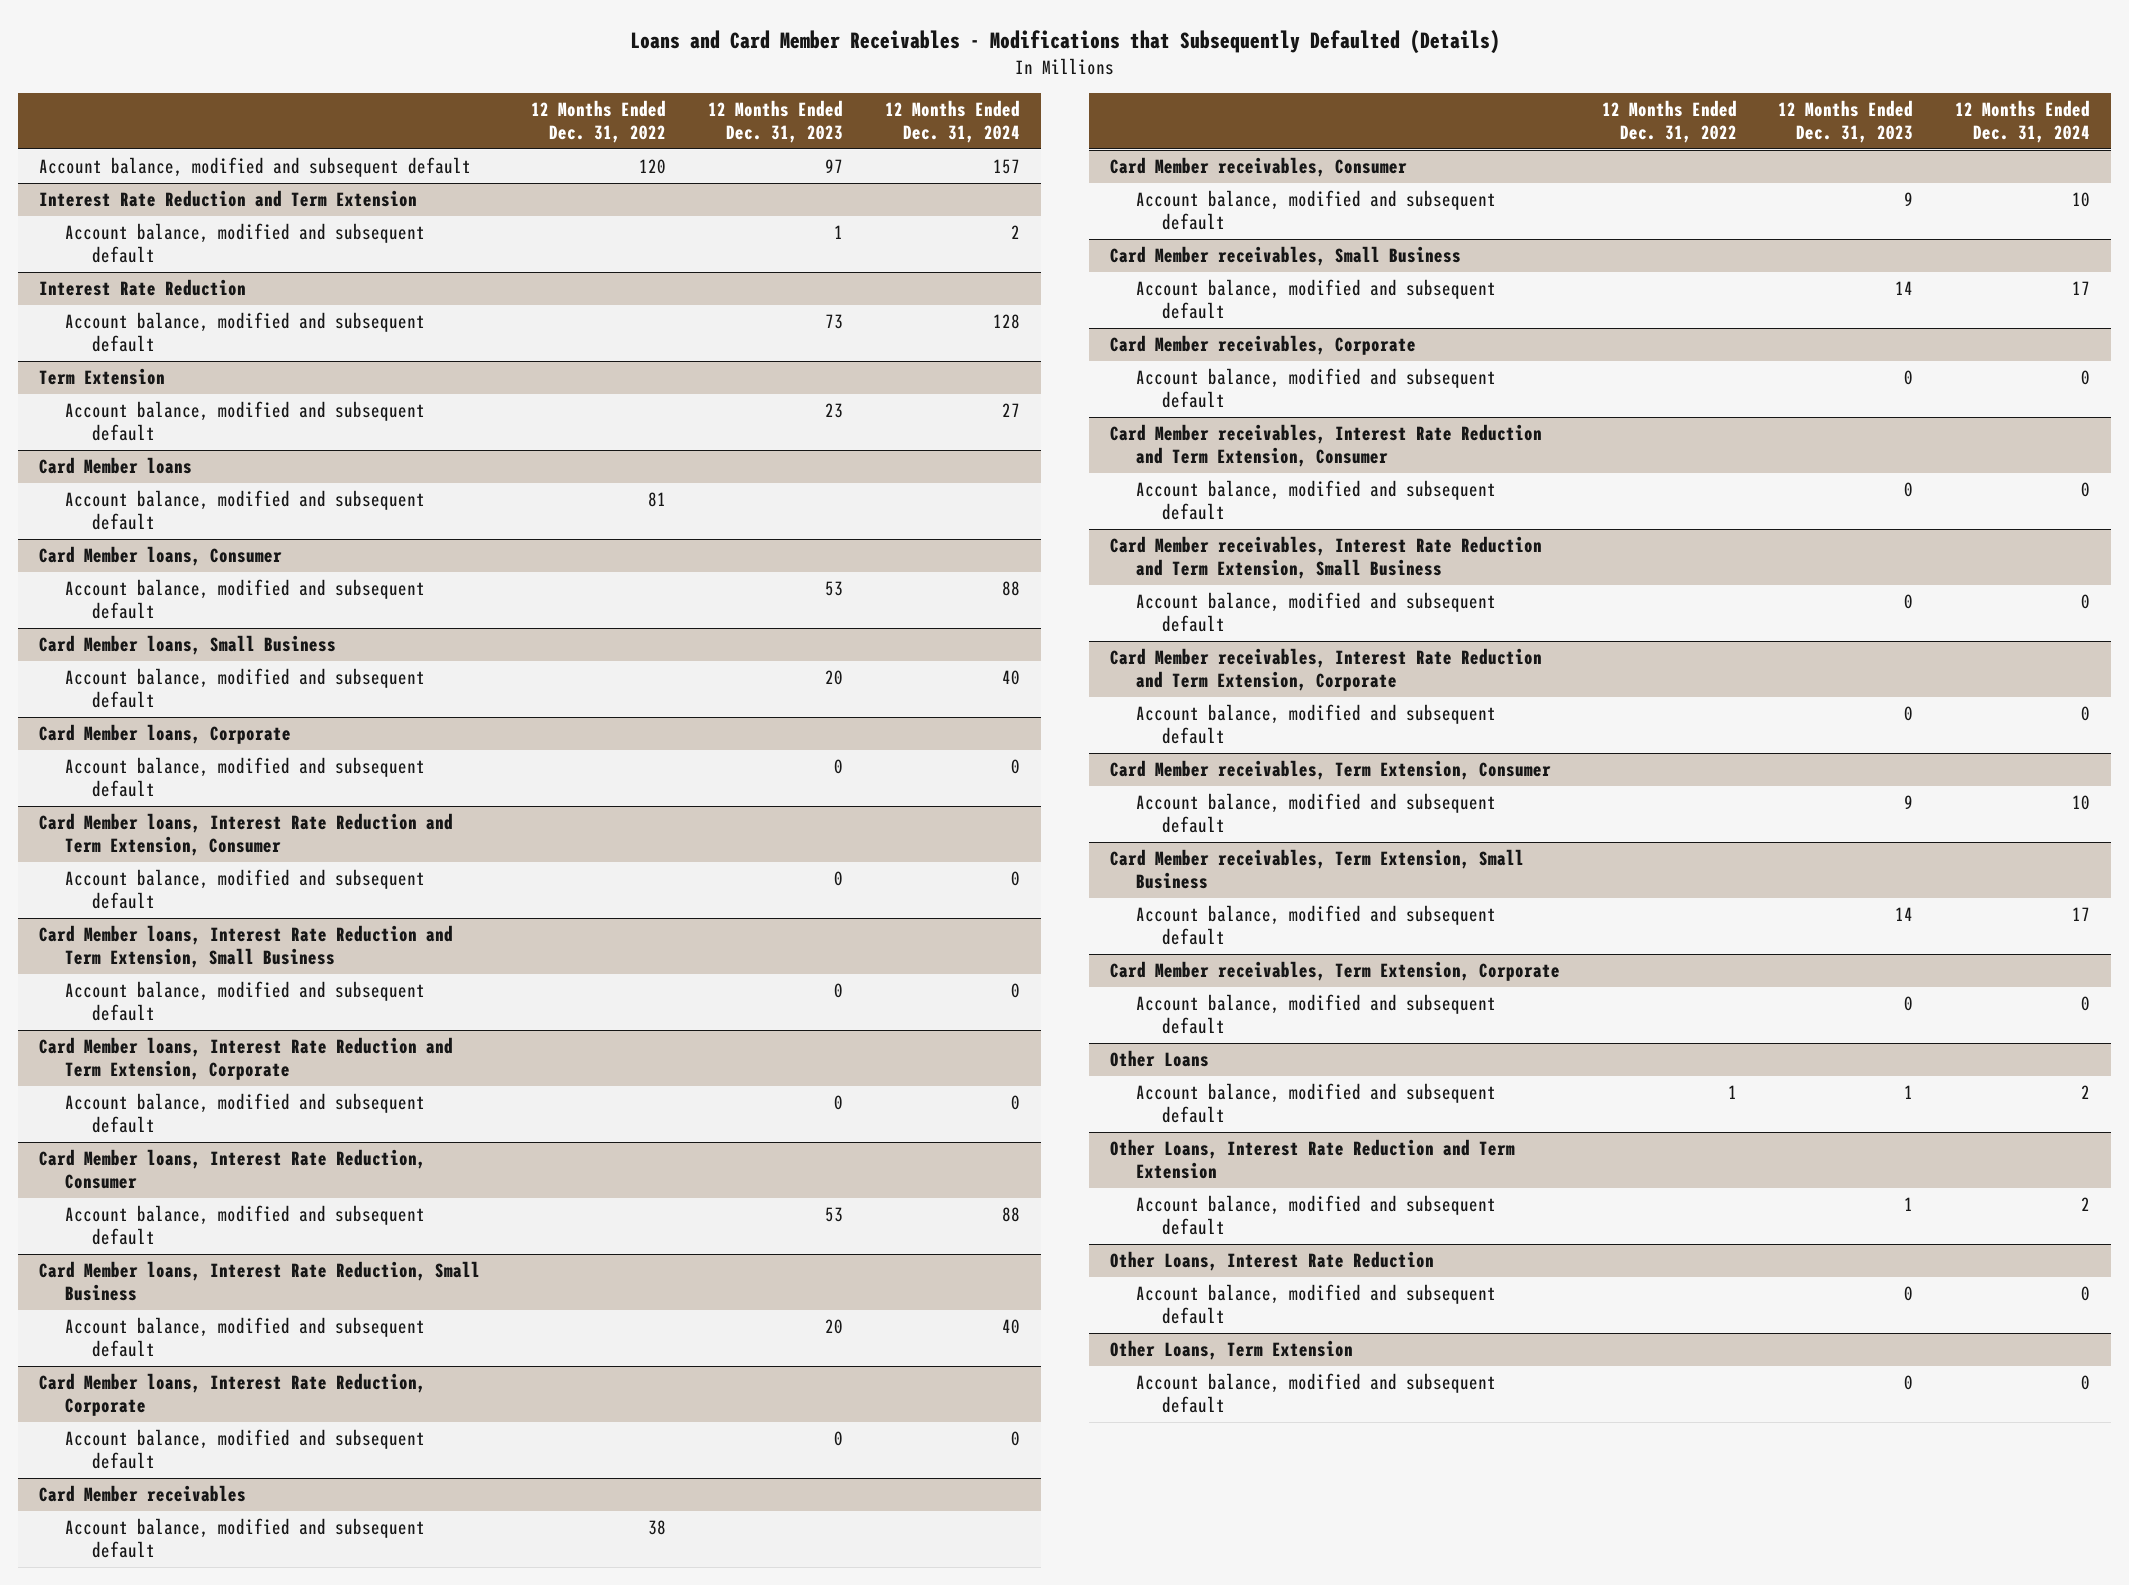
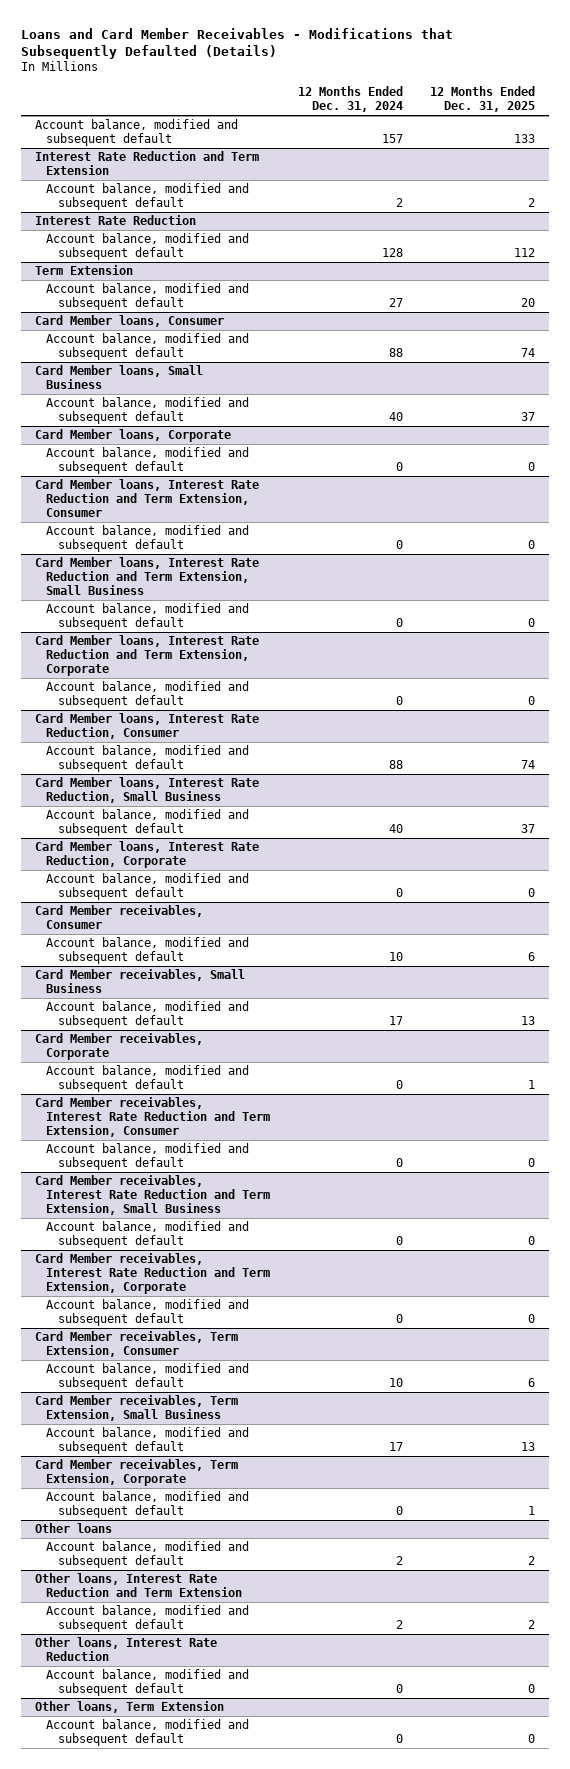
[530,100,666,143] 12 Months Ended Dec. 31, 2022 -> none
[707,100,843,143] 12 Months Ended Dec. 31, 2023 -> none
none -> [430,86,536,112] 12 Months Ended Dec. 31, 2025
[39,457,193,475] Card Member loans -> none
[65,490,426,531] Account balance, modified and subsequent default -> none
[39,1485,247,1503] Card Member receivables -> none
[65,1518,426,1559] Account balance, modified and subsequent default -> none
[1109,1050,1209,1068] Other Loans -> [34,1523,112,1534] Other loans
[1109,1139,1515,1180] Other Loans, Interest Rate Reduction and Term Extension -> [34,1573,243,1598] Other loans, Interest Rate Reduction and Term Extension
[1109,1251,1434,1272] Other Loans, Interest Rate Reduction -> [34,1637,217,1662] Other loans, Interest Rate Reduction
[1109,1340,1353,1361] Other Loans, Term Extension -> [34,1701,224,1714] Other loans, Term Extension

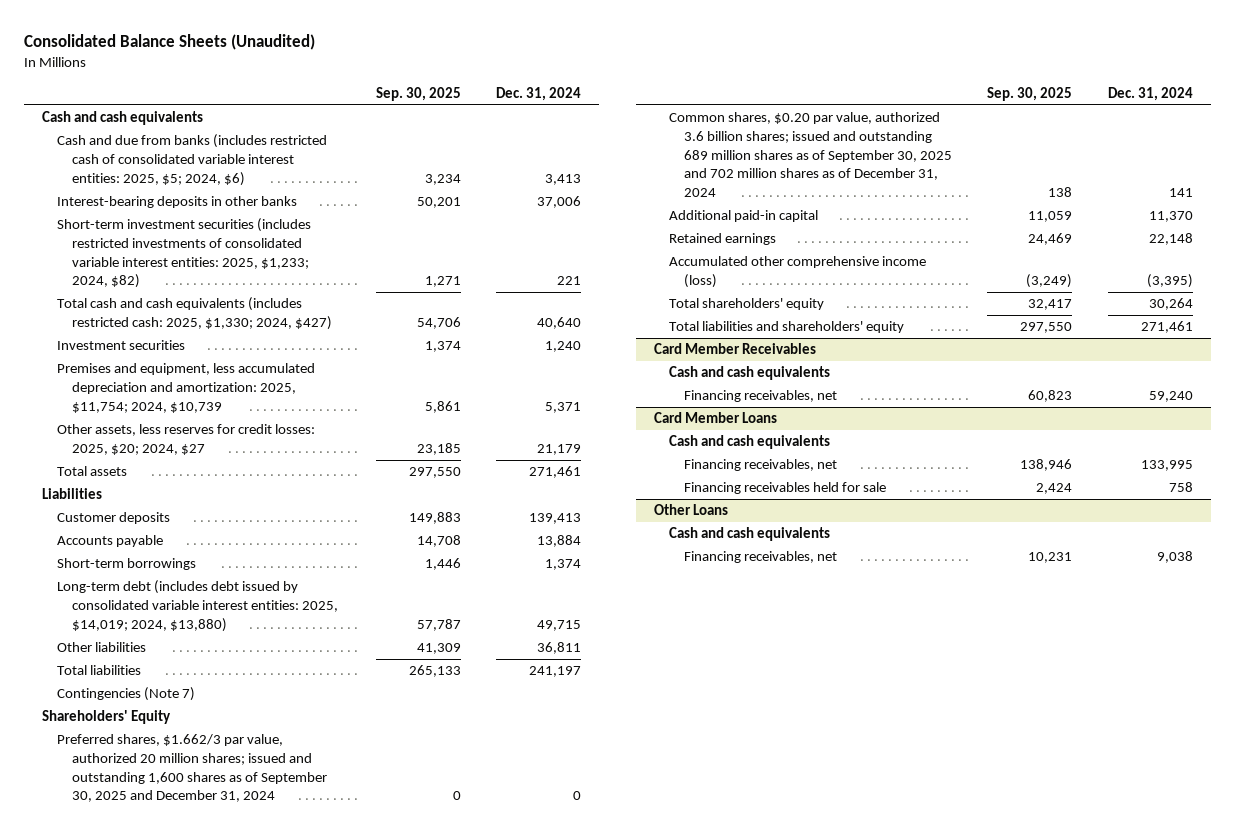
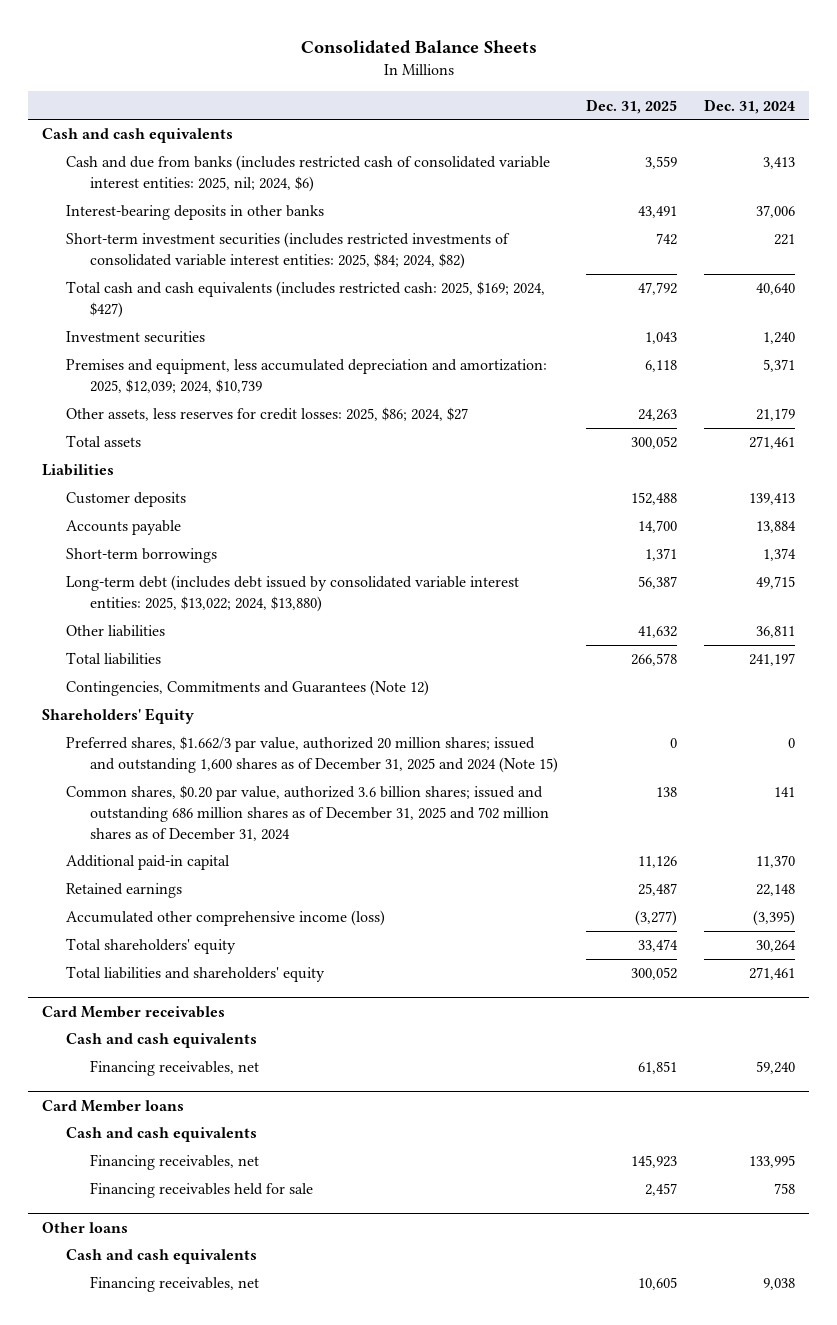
[24,33,316,50] Consolidated Balance Sheets (Unaudited) -> [300,40,537,55] Consolidated Balance Sheets
[375,86,461,101] Sep. 30, 2025 -> none
none -> [585,98,677,114] Dec. 31, 2025
[57,134,328,186] Cash and due from banks (includes restricted cash of consolidated variable interest entities: 2025, $5; 2024, $6) -> [66,155,551,192] Cash and due from banks (includes restricted cash of consolidated variable interest entities: 2025, nil; 2024, $6)
[57,218,312,289] Short-term investment securities (includes restricted investments of consolidated variable interest entities: 2025, $1,233; 2024, $82) -> [66,232,511,269] Short-term investment securities (includes restricted investments of consolidated variable interest entities: 2025, $84; 2024, $82)
[57,297,333,331] Total cash and cash equivalents (includes restricted cash: 2025, $1,330; 2024, $427) -> [66,281,546,318] Total cash and cash equivalents (includes restricted cash: 2025, $169; 2024, $427)
[57,363,316,413] Premises and equipment, less accumulated depreciation and amortization: 2025, $11,754; 2024, $10,739 -> [66,359,548,393] Premises and equipment, less accumulated depreciation and amortization: 2025, $12,039; 2024, $10,739
[57,424,316,456] Other assets, less reserves for credit losses: 2025, $20; 2024, $27 -> [66,407,469,422] Other assets, less reserves for credit losses: 2025, $86; 2024, $27
[57,580,339,632] Long-term debt (includes debt issued by consolidated variable interest entities: 2025, $14,019; 2024, $13,880) -> [66,575,520,612] Long-term debt (includes debt issued by consolidated variable interest entities: 2025, $13,022; 2024, $13,880)
[57,687,196,702] Contingencies (Note 7) -> [66,680,430,697] Contingencies, Commitments and Guarantees (Note 12)
[57,734,328,803] Preferred shares, $1.662/3 par value, authorized 20 million shares; issued and outstanding 1,600 shares as of September 30, 2025 and December 31, 2024 -> [66,736,559,773] Preferred shares, $1.662/3 par value, authorized 20 million shares; issued and outstanding 1,600 shares as of December 31, 2025 and 2024 (Note 15)
[668,112,952,198] Common shares, $0.20 par value, authorized 3.6 billion shares; issued and outstanding 689 million shares as of September 30, 2025 and 702 million shares as of December 31, 2024 -> [66,785,550,841] Common shares, $0.20 par value, authorized 3.6 billion shares; issued and outstanding 686 million shares as of December 31, 2025 and 702 million shares as of December 31, 2024
[653,343,816,355] Card Member Receivables -> [41,1005,225,1018] Card Member receivables
[653,412,777,424] Card Member Loans -> [41,1099,184,1112] Card Member loans
[653,504,728,516] Other Loans -> [41,1221,128,1233] Other loans

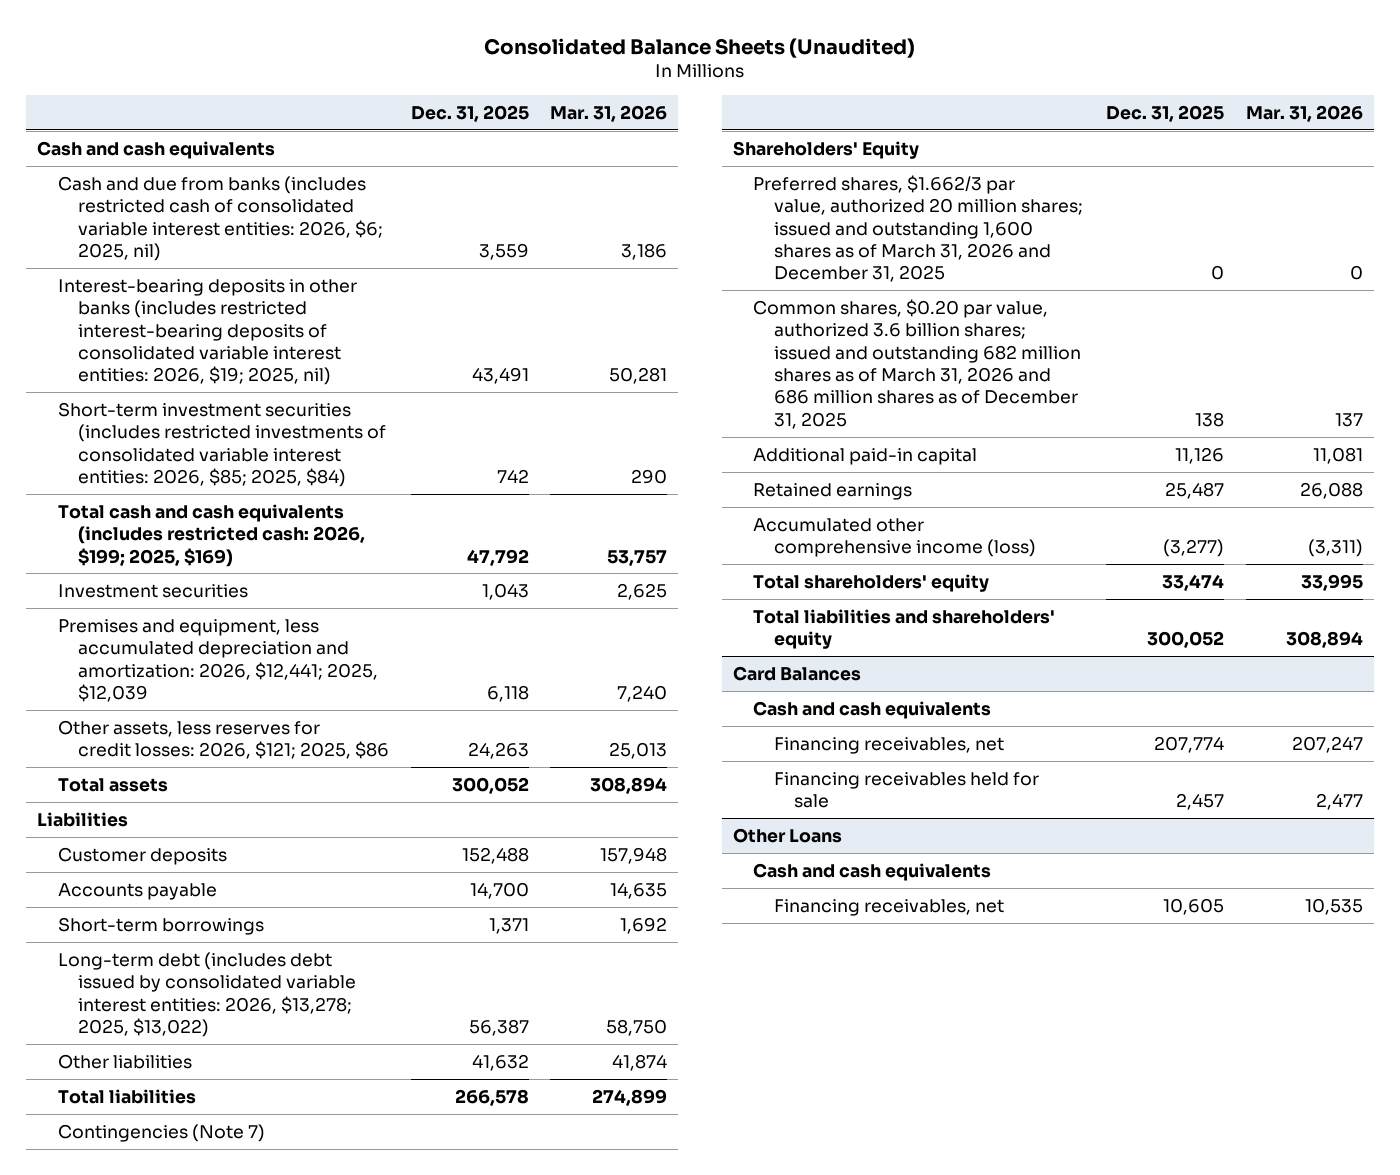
[300,40,537,55] Consolidated Balance Sheets -> [483,37,915,58] Consolidated Balance Sheets (Unaudited)
[704,98,796,114] Dec. 31, 2024 -> none
none -> [550,104,668,122] Mar. 31, 2026
[66,155,551,192] Cash and due from banks (includes restricted cash of consolidated variable interest entities: 2025, nil; 2024, $6) -> [57,175,383,261] Cash and due from banks (includes restricted cash of consolidated variable interest entities: 2026, $6; 2025, nil)
[66,205,325,221] Interest-bearing deposits in other banks -> [57,278,357,386] Interest-bearing deposits in other banks (includes restricted interest-bearing deposits of consolidated variable interest entities: 2026, $19; 2025, nil)
[66,232,511,269] Short-term investment securities (includes restricted investments of consolidated variable interest entities: 2025, $84; 2024, $82) -> [57,401,386,487] Short-term investment securities (includes restricted investments of consolidated variable interest entities: 2026, $85; 2025, $84)
[66,281,546,318] Total cash and cash equivalents (includes restricted cash: 2025, $169; 2024, $427) -> [57,503,365,567] Total cash and cash equivalents (includes restricted cash: 2026, $199; 2025, $169)
[66,359,548,393] Premises and equipment, less accumulated depreciation and amortization: 2025, $12,039; 2024, $10,739 -> [57,618,378,702] Premises and equipment, less accumulated depreciation and amortization: 2026, $12,441; 2025, $12,039
[66,407,469,422] Other assets, less reserves for credit losses: 2025, $86; 2024, $27 -> [57,719,389,760] Other assets, less reserves for credit losses: 2026, $121; 2025, $86
[66,575,520,612] Long-term debt (includes debt issued by consolidated variable interest entities: 2025, $13,022; 2024, $13,880) -> [57,951,356,1037] Long-term debt (includes debt issued by consolidated variable interest entities: 2026, $13,278; 2025, $13,022)
[66,680,430,697] Contingencies, Commitments and Guarantees (Note 12) -> [57,1123,265,1142] Contingencies (Note 7)
[66,736,559,773] Preferred shares, $1.662/3 par value, authorized 20 million shares; issued and outstanding 1,600 shares as of December 31, 2025 and 2024 (Note 15) -> [753,174,1083,283] Preferred shares, $1.662/3 par value, authorized 20 million shares; issued and outstanding 1,600 shares as of March 31, 2026 and December 31, 2025
[66,785,550,841] Common shares, $0.20 par value, authorized 3.6 billion shares; issued and outstanding 686 million shares as of December 31, 2025 and 702 million shares as of December 31, 2024 -> [753,298,1081,429] Common shares, $0.20 par value, authorized 3.6 billion shares; issued and outstanding 682 million shares as of March 31, 2026 and 686 million shares as of December 31, 2025
[41,1005,225,1018] Card Member receivables -> none
[66,1033,258,1049] Cash and cash equivalents -> none
[90,1060,260,1077] Financing receivables, net -> none
[41,1099,184,1112] Card Member loans -> none
none -> [732,665,861,681] Card Balances
[630,1155,677,1169] 145,923 -> [1154,735,1225,753] 207,774
[41,1221,128,1233] Other loans -> [732,827,842,843] Other Loans

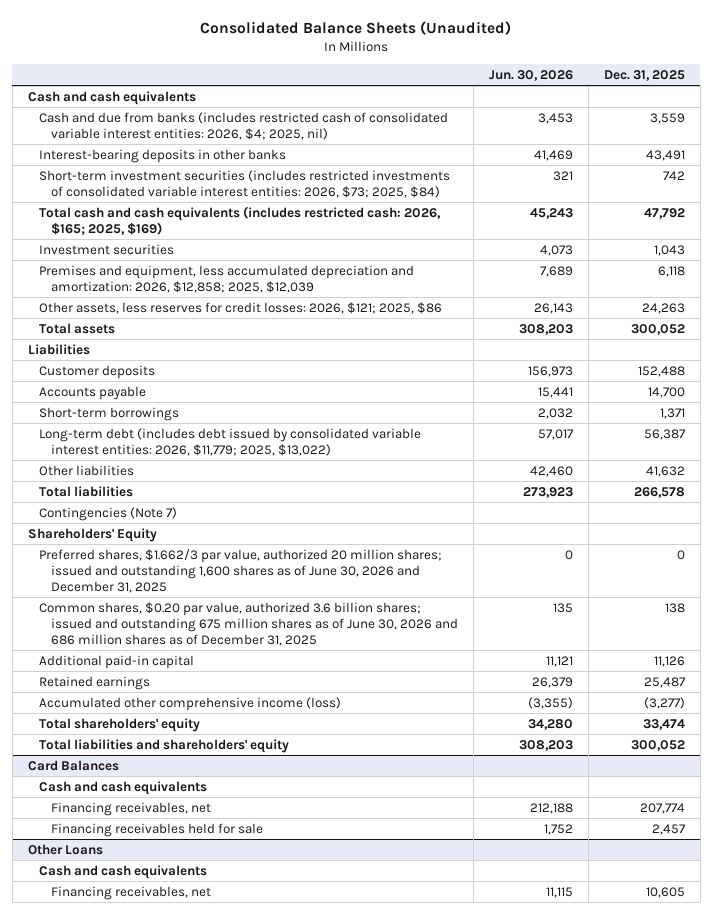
[550,104,668,122] Mar. 31, 2026 -> none
none -> [488,69,573,81] Jun. 30, 2026
[57,175,383,261] Cash and due from banks (includes restricted cash of consolidated variable interest entities: 2026, $6; 2025, nil) -> [39,111,449,140] Cash and due from banks (includes restricted cash of consolidated variable interest entities: 2026, $4; 2025, nil)
[57,278,357,386] Interest-bearing deposits in other banks (includes restricted interest-bearing deposits of consolidated variable interest entities: 2026, $19; 2025, nil) -> [39,148,287,163] Interest-bearing deposits in other banks
[57,401,386,487] Short-term investment securities (includes restricted investments of consolidated variable interest entities: 2026, $85; 2025, $84) -> [39,169,451,198] Short-term investment securities (includes restricted investments of consolidated variable interest entities: 2026, $73; 2025, $84)
[57,503,365,567] Total cash and cash equivalents (includes restricted cash: 2026, $199; 2025, $169) -> [39,205,442,235] Total cash and cash equivalents (includes restricted cash: 2026, $165; 2025, $169)
[57,618,378,702] Premises and equipment, less accumulated depreciation and amortization: 2026, $12,441; 2025, $12,039 -> [39,264,415,293] Premises and equipment, less accumulated depreciation and amortization: 2026, $12,858; 2025, $12,039
[57,951,356,1037] Long-term debt (includes debt issued by consolidated variable interest entities: 2026, $13,278; 2025, $13,022) -> [39,427,422,456] Long-term debt (includes debt issued by consolidated variable interest entities: 2026, $11,779; 2025, $13,022)
[753,174,1083,283] Preferred shares, $1.662/3 par value, authorized 20 million shares; issued and outstanding 1,600 shares as of March 31, 2026 and December 31, 2025 -> [39,548,443,594] Preferred shares, $1.662/3 par value, authorized 20 million shares; issued and outstanding 1,600 shares as of June 30, 2026 and December 31, 2025
[753,298,1081,429] Common shares, $0.20 par value, authorized 3.6 billion shares; issued and outstanding 682 million shares as of March 31, 2026 and 686 million shares as of December 31, 2025 -> [39,601,458,647] Common shares, $0.20 par value, authorized 3.6 billion shares; issued and outstanding 675 million shares as of June 30, 2026 and 686 million shares as of December 31, 2025

